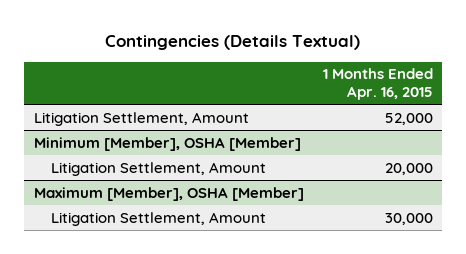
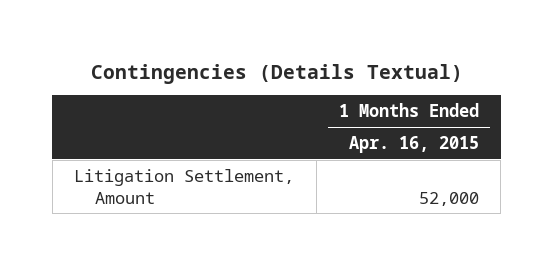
[33,136,301,151] Minimum [Member], OSHA [Member] -> none
[51,161,267,176] Litigation Settlement, Amount -> none
[33,186,304,201] Maximum [Member], OSHA [Member] -> none
[51,211,267,226] Litigation Settlement, Amount -> none

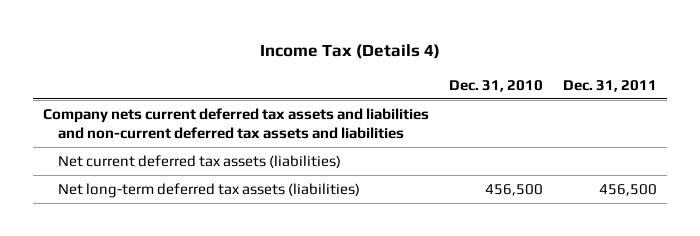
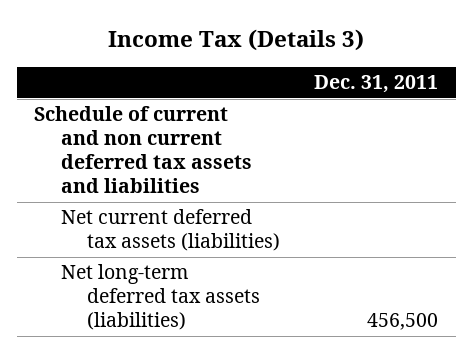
[260,43,441,59] Income Tax (Details 4) -> [108,29,365,52] Income Tax (Details 3)
[449,79,544,92] Dec. 31, 2010 -> none
[42,107,429,140] Company nets current deferred tax assets and liabilities and non-current deferred tax assets and liabilities -> [34,106,252,194] Schedule of current and non current deferred tax assets and liabilities

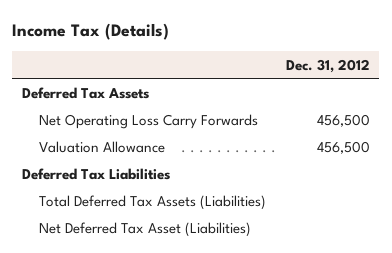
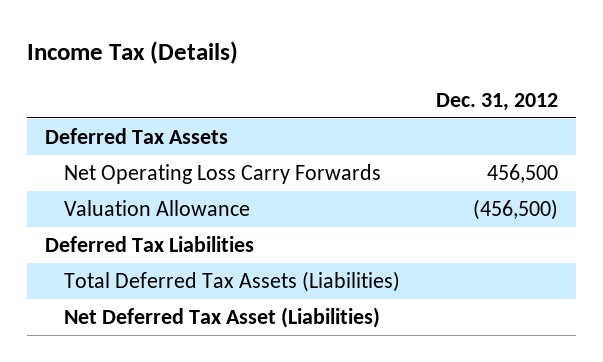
[316,140,370,154] 456,500 -> [473,198,559,220] (456,500)

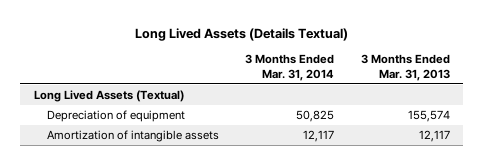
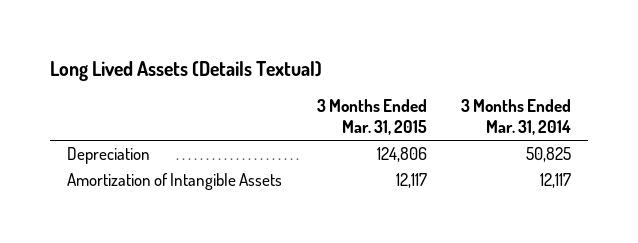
[360,54,450,81] 3 Months Ended Mar. 31, 2013 -> none
none -> [316,99,427,136] 3 Months Ended Mar. 31, 2015
[33,89,184,102] Long Lived Assets (Textual) -> none
[46,109,185,122] Depreciation of equipment -> [66,147,150,165] Depreciation
[46,129,219,142] Amortization of intangible assets -> [66,173,282,191] Amortization of Intangible Assets

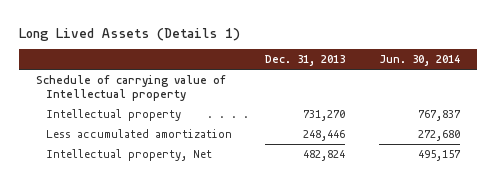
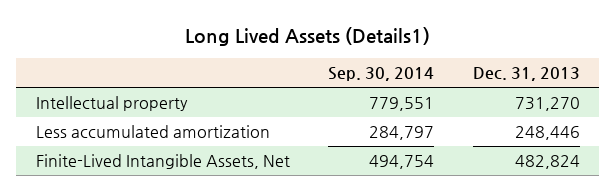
[19,27,241,41] Long Lived Assets (Details 1) -> [184,26,430,46] Long Lived Assets (Details1)
[379,55,461,67] Jun. 30, 2014 -> none
none -> [328,67,435,82] Sep. 30, 2014
[36,75,227,102] Schedule of carrying value of Intellectual property -> none
[45,149,212,162] Intellectual property, Net -> [35,154,290,170] Finite-Lived Intangible Assets, Net

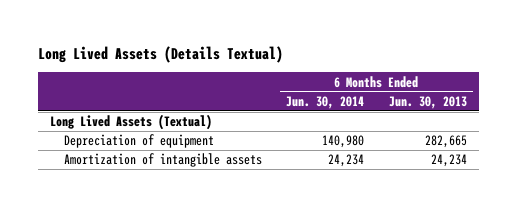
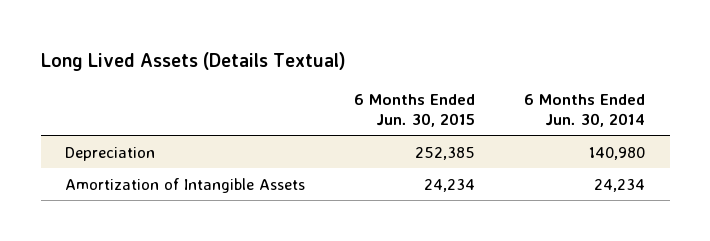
[388,96,467,110] Jun. 30, 2013 -> none
none -> [354,94,476,127] 6 Months Ended Jun. 30, 2015
[50,114,213,131] Long Lived Assets (Textual) -> none
[63,134,214,149] Depreciation of equipment -> [65,146,156,161] Depreciation
[63,153,262,168] Amortization of intangible assets -> [65,177,306,193] Amortization of Intangible Assets

